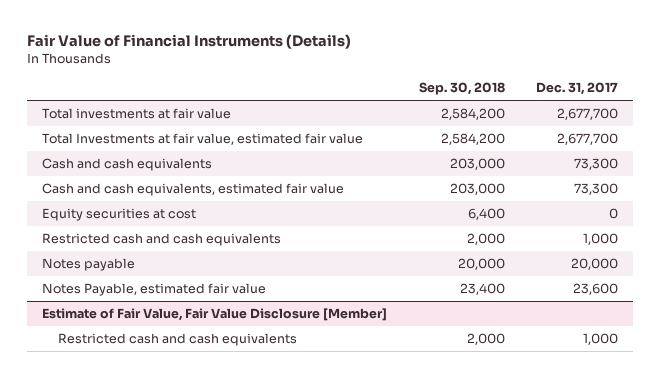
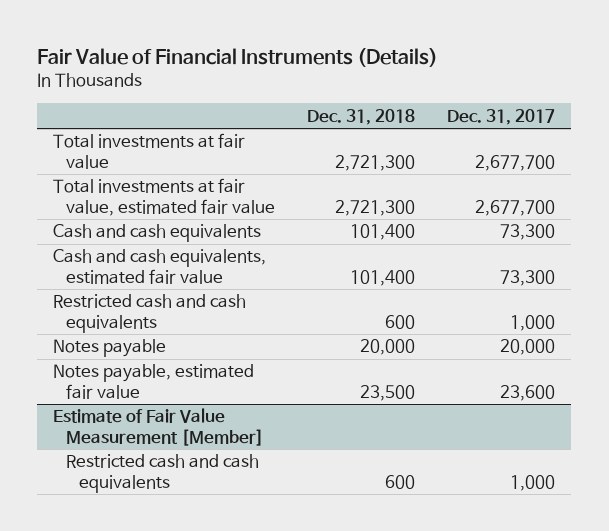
[418,82,505,96] Sep. 30, 2018 -> none
none -> [307,108,416,125] Dec. 31, 2018
[42,132,364,145] Total Investments at fair value, estimated fair value -> [53,178,276,217] Total investments at fair value, estimated fair value
[42,207,197,221] Equity securities at cost -> none
[42,282,267,296] Notes Payable, estimated fair value -> [53,364,255,400] Notes payable, estimated fair value
[42,307,388,321] Estimate of Fair Value, Fair Value Disclosure [Member] -> [53,408,265,447] Estimate of Fair Value Measurement [Member]

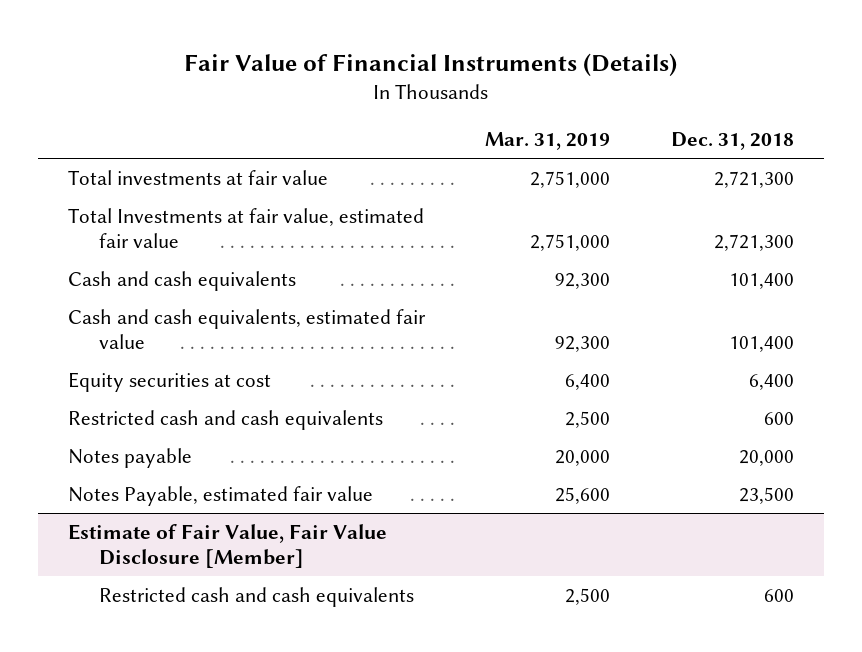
[447,108,556,125] Dec. 31, 2017 -> none
none -> [485,132,611,151] Mar. 31, 2019
[53,178,276,217] Total investments at fair value, estimated fair value -> [68,207,425,248] Total Investments at fair value, estimated fair value
none -> [68,371,272,392] Equity securities at cost
[53,364,255,400] Notes payable, estimated fair value -> [68,485,374,506] Notes Payable, estimated fair value
[53,408,265,447] Estimate of Fair Value Measurement [Member] -> [68,523,388,568] Estimate of Fair Value, Fair Value Disclosure [Member]

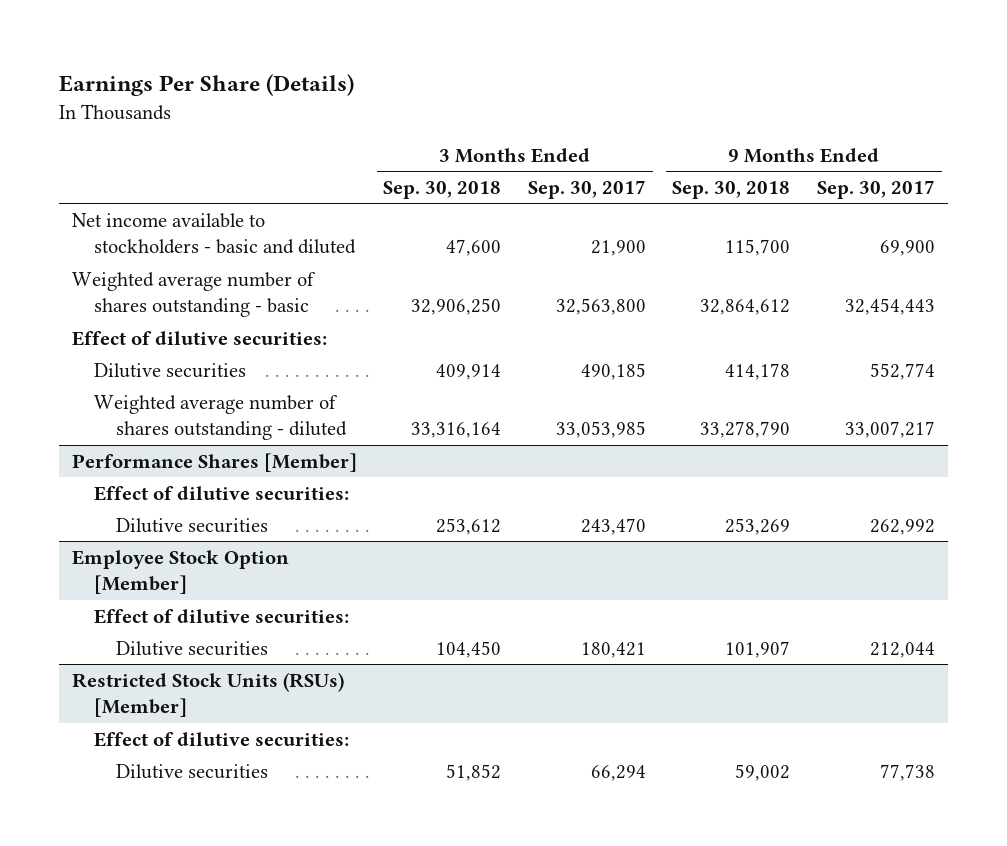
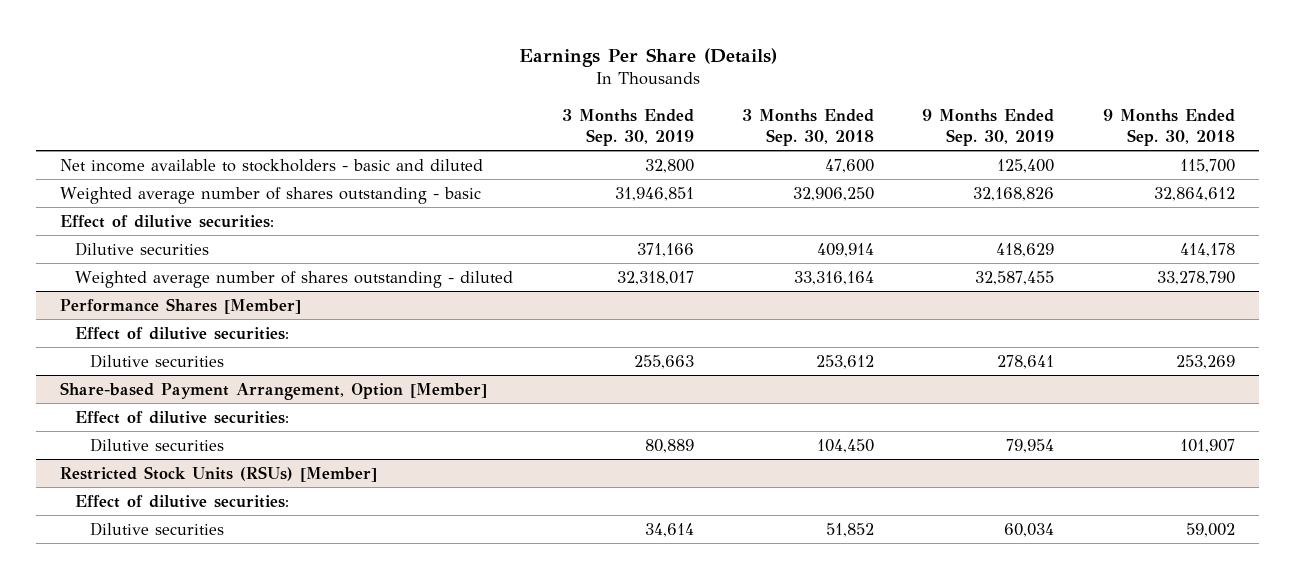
[527,179,646,199] Sep. 30, 2017 -> none
[816,179,935,199] Sep. 30, 2017 -> none
none -> [561,108,694,146] 3 Months Ended Sep. 30, 2019
none -> [922,108,1055,146] 9 Months Ended Sep. 30, 2019
[71,549,289,595] Employee Stock Option [Member] -> [60,381,488,400] Share-based Payment Arrangement, Option [Member]

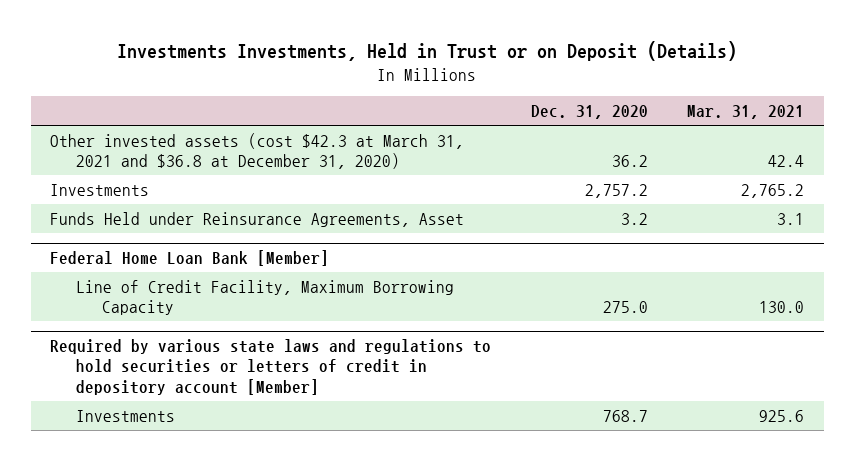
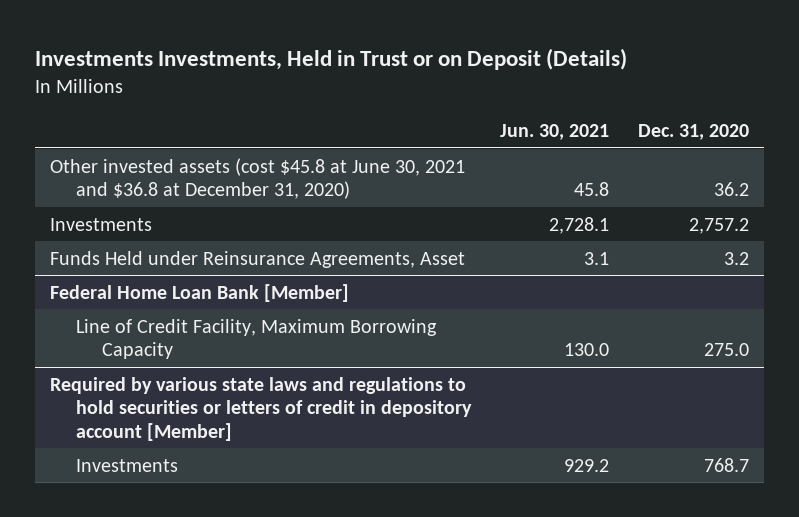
[687,105,805,120] Mar. 31, 2021 -> none
none -> [499,123,609,140] Jun. 30, 2021
[50,132,465,170] Other invested assets (cost $42.3 at March 31, 2021 and $36.8 at December 31, 2020) -> [49,157,465,200] Other invested assets (cost $45.8 at June 30, 2021 and $36.8 at December 31, 2020)

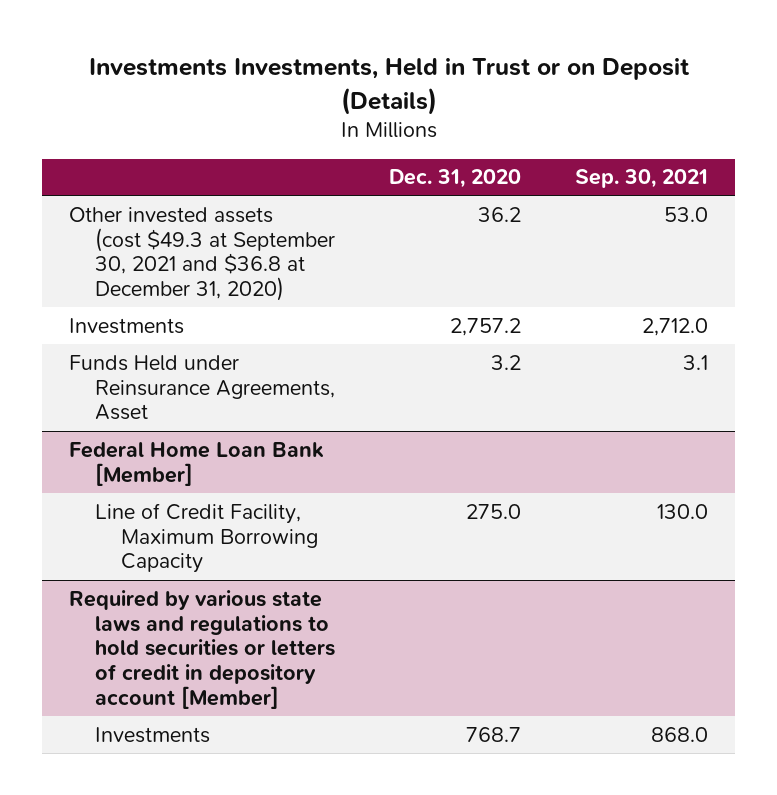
[499,123,609,140] Jun. 30, 2021 -> none
none -> [574,169,708,189] Sep. 30, 2021
[49,157,465,200] Other invested assets (cost $45.8 at June 30, 2021 and $36.8 at December 31, 2020) -> [69,206,335,302] Other invested assets (cost $49.3 at September 30, 2021 and $36.8 at December 31, 2020)

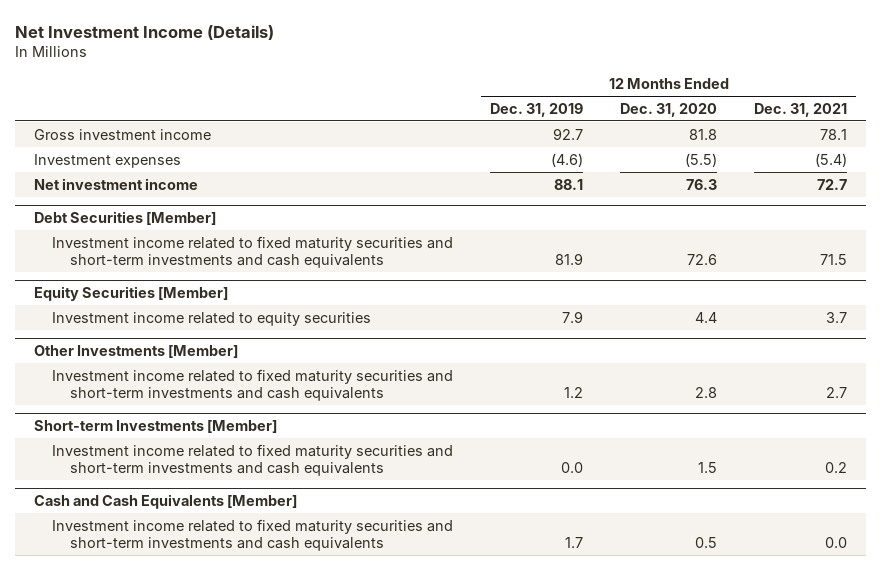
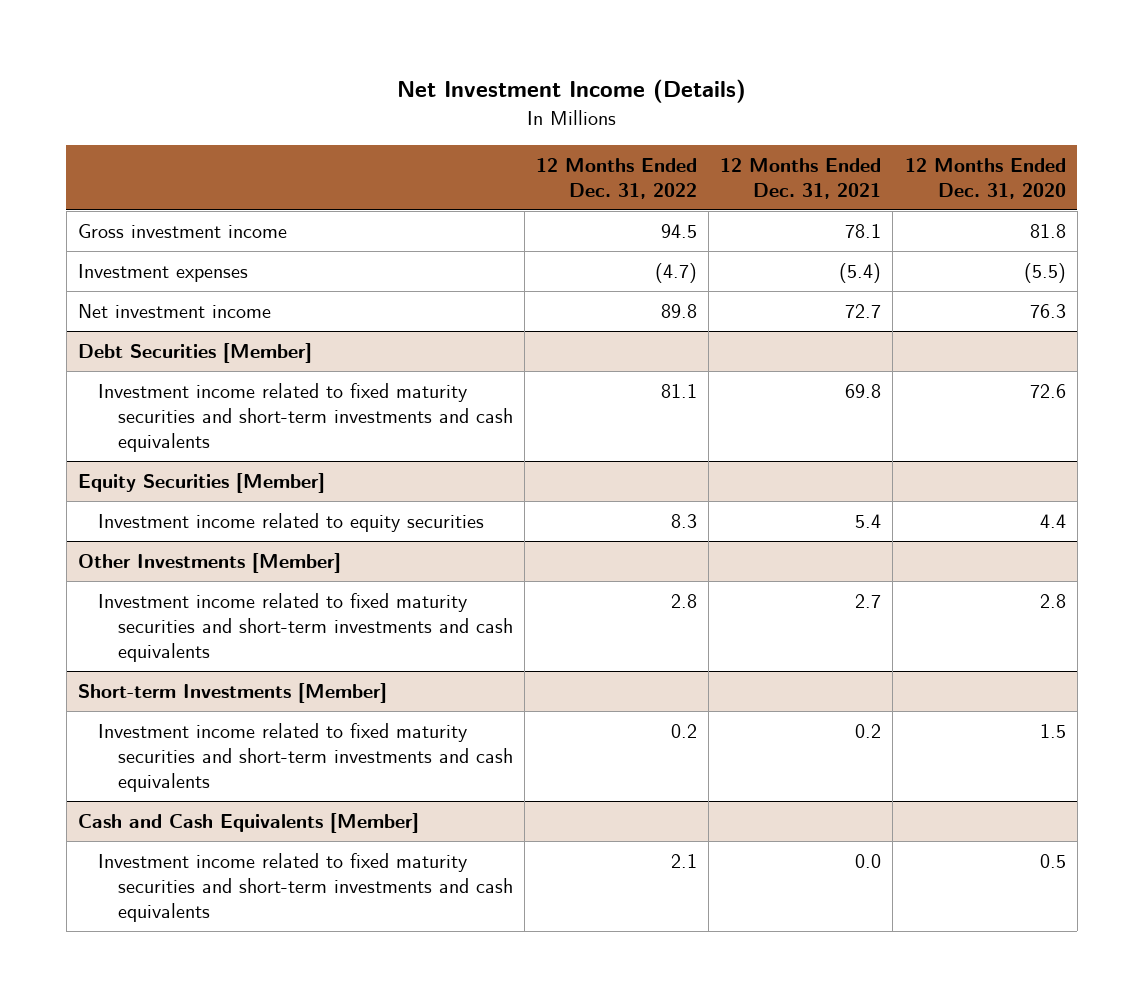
[490,102,584,117] Dec. 31, 2019 -> none
none -> [535,157,697,199] 12 Months Ended Dec. 31, 2022
[820,254,848,266] 71.5 -> [845,384,882,399] 69.8
[826,311,848,323] 3.7 -> [855,514,882,529] 5.4

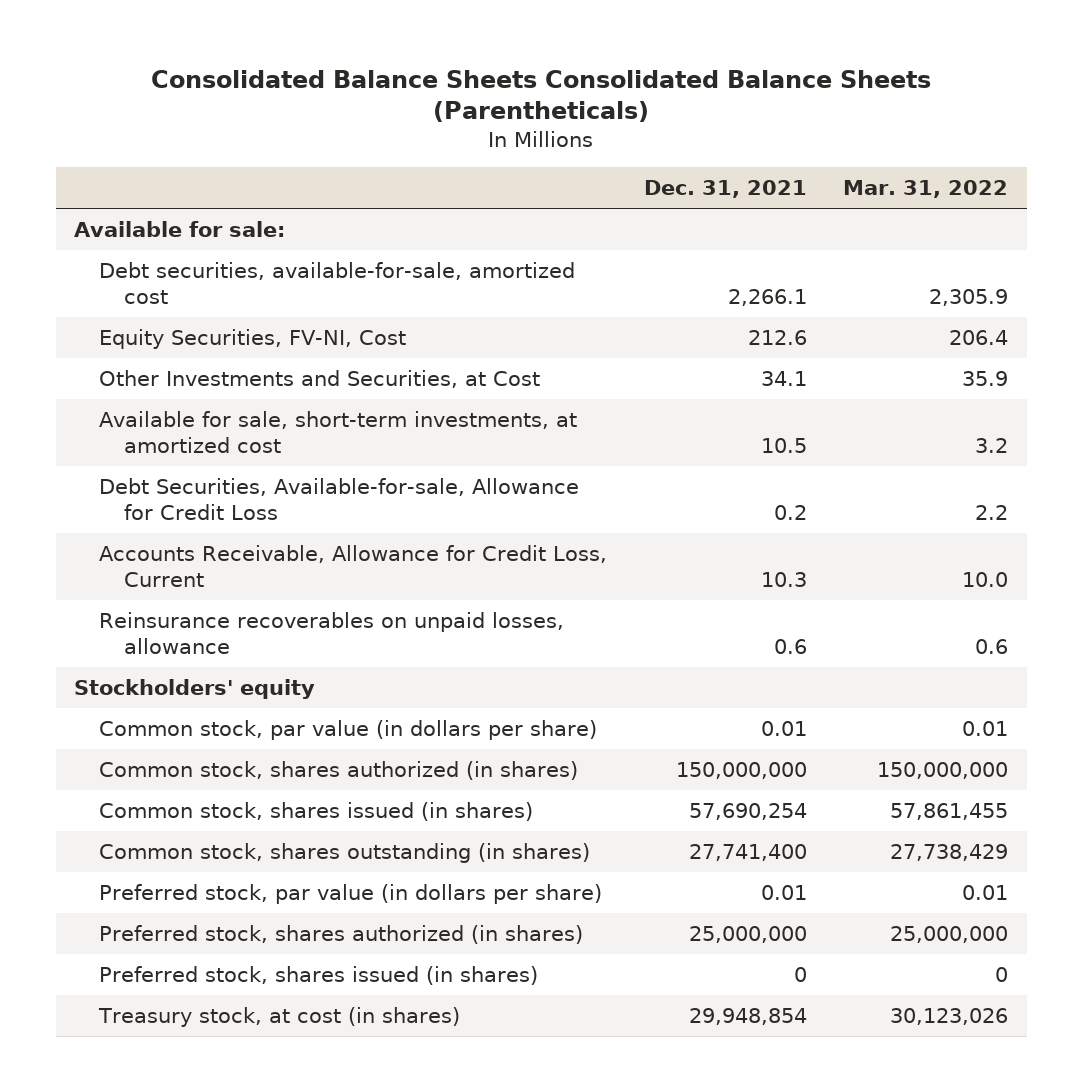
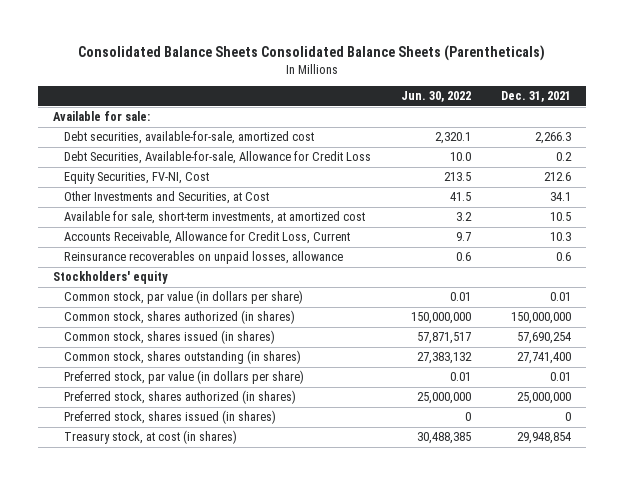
[843,180,1009,199] Mar. 31, 2022 -> none
none -> [400,91,471,103] Jun. 30, 2022
[727,288,807,306] 2,266.1 -> [534,132,571,145] 2,266.3
[99,478,580,520] Debt Securities, Available-for-sale, Allowance for Credit Loss -> [64,151,372,165] Debt Securities, Available-for-sale, Allowance for Credit Loss

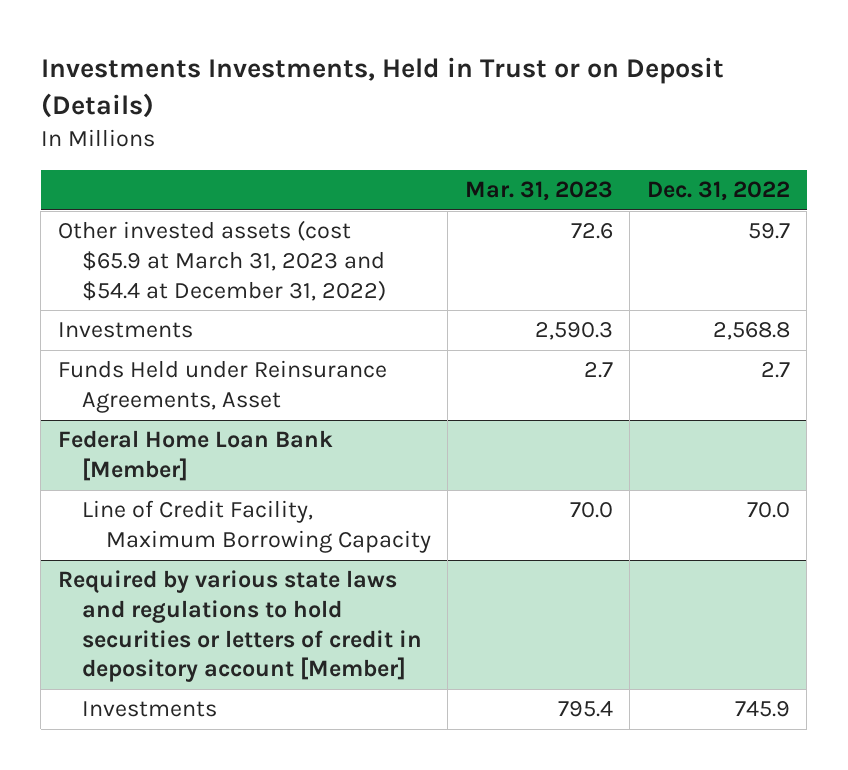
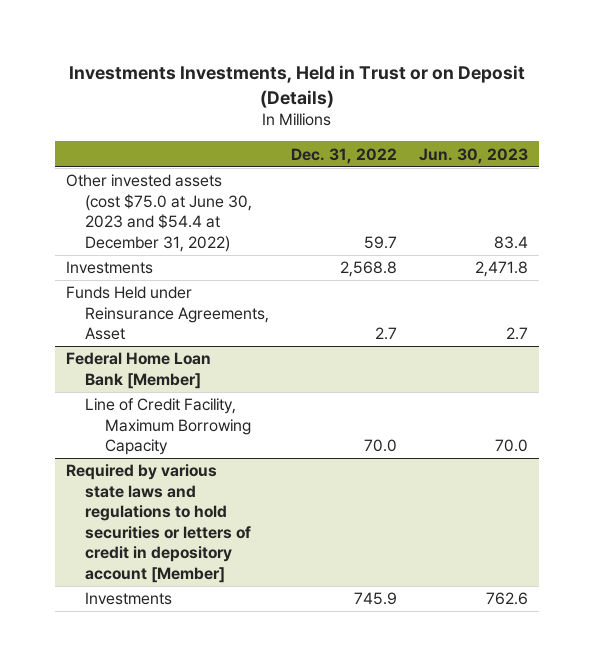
[464,181,613,202] Mar. 31, 2023 -> none
none -> [418,147,528,164] Jun. 30, 2023
[57,220,386,301] Other invested assets (cost $65.9 at March 31, 2023 and $54.4 at December 31, 2022) -> [65,174,253,252] Other invested assets (cost $75.0 at June 30, 2023 and $54.4 at December 31, 2022)

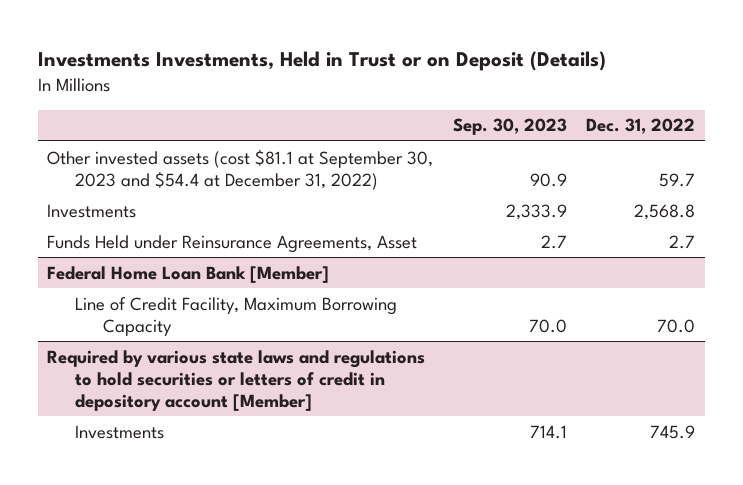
[418,147,528,164] Jun. 30, 2023 -> none
none -> [452,118,567,136] Sep. 30, 2023
[65,174,253,252] Other invested assets (cost $75.0 at June 30, 2023 and $54.4 at December 31, 2022) -> [47,148,434,190] Other invested assets (cost $81.1 at September 30, 2023 and $54.4 at December 31, 2022)

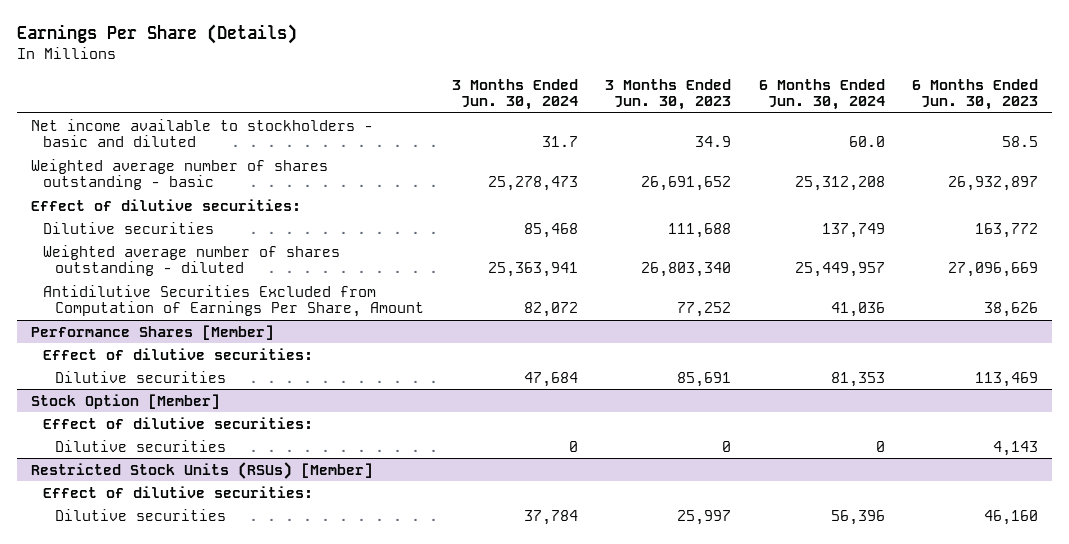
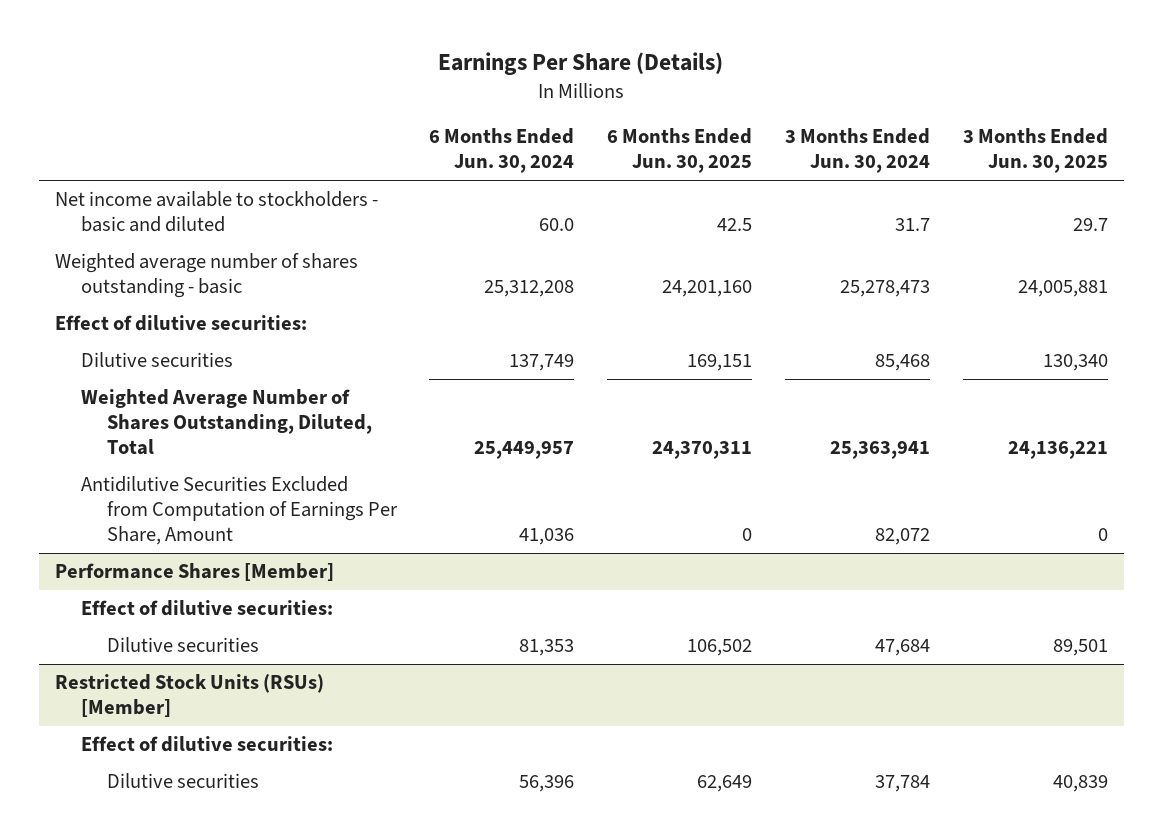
[605,78,732,111] 3 Months Ended Jun. 30, 2023 -> none
[912,78,1039,111] 6 Months Ended Jun. 30, 2023 -> none
none -> [607,128,753,174] 6 Months Ended Jun. 30, 2025
none -> [962,128,1108,174] 3 Months Ended Jun. 30, 2025
[42,244,340,277] Weighted average number of shares outstanding - diluted -> [80,389,372,456] Weighted Average Number of Shares Outstanding, Diluted, Total
[30,393,220,409] Stock Option [Member] -> none
[42,416,313,429] Effect of dilutive securities: -> none
[55,439,227,452] Dilutive securities -> none

